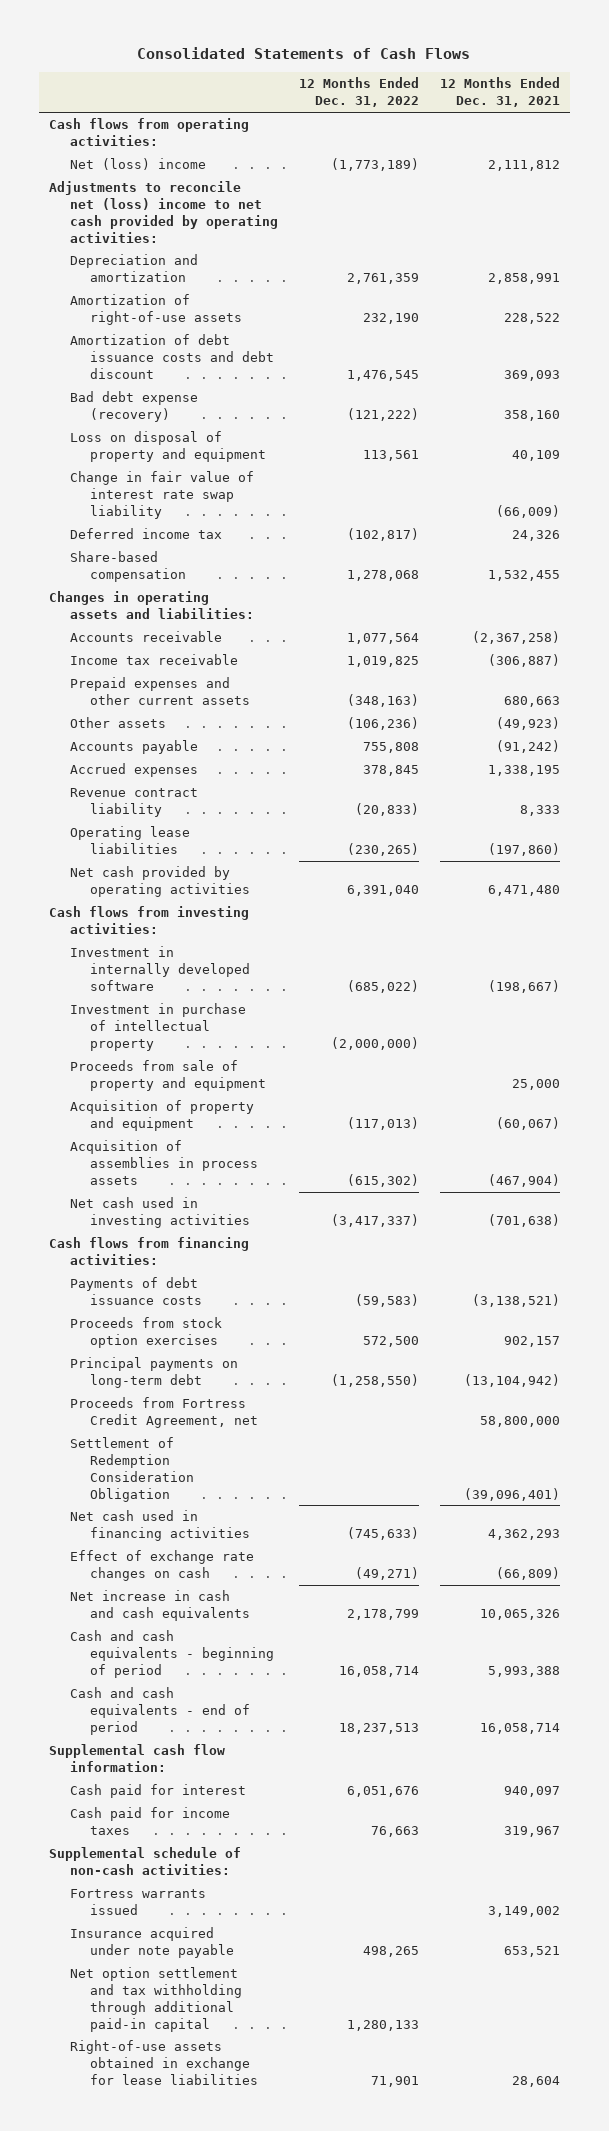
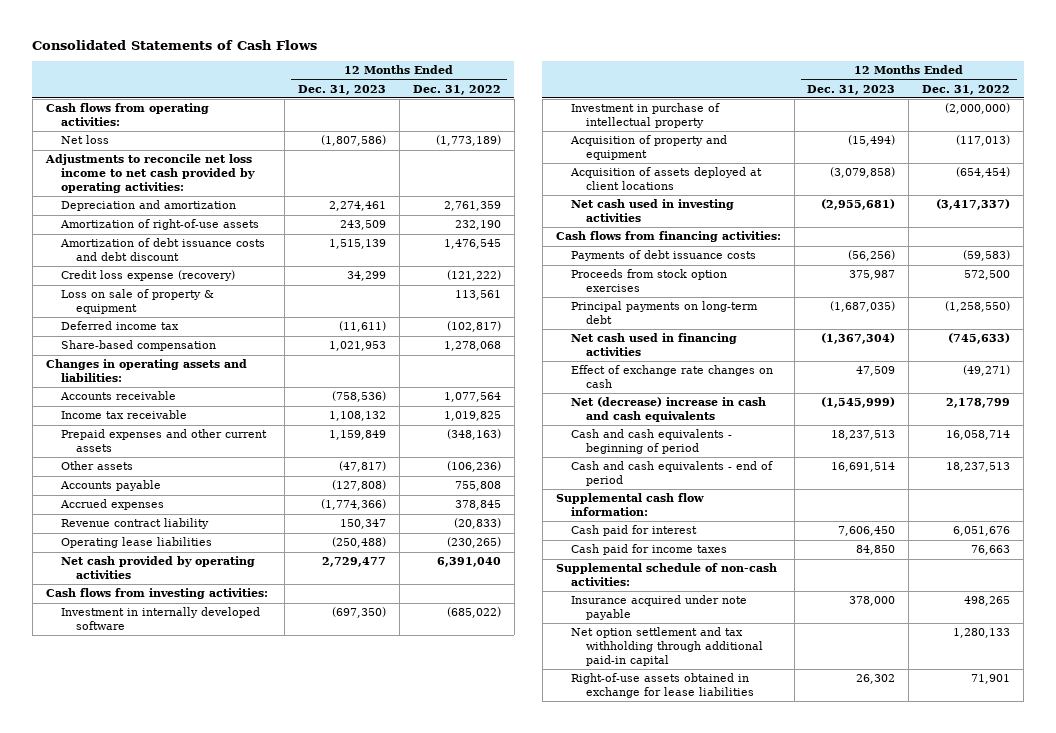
[439,77,560,108] 12 Months Ended Dec. 31, 2021 -> none
none -> [297,84,386,95] Dec. 31, 2023
[69,158,206,171] Net (loss) income -> [61,135,110,145] Net loss
[49,181,278,243] Adjustments to reconcile net (loss) income to net cash provided by operating activities: -> [44,154,256,194] Adjustments to reconcile net loss income to net cash provided by operating activities:
[69,471,254,519] Change in fair value of interest rate swap liability -> none
[69,391,198,423] Bad debt expense (recovery) -> [61,270,236,282] Credit loss expense (recovery)
[69,431,266,463] Loss on disposal of property and equipment -> [61,289,215,315] Loss on sale of property & equipment
[69,1060,266,1092] Proceeds from sale of property and equipment -> none
[69,1140,258,1185] Acquisition of assemblies in process assets -> none
none -> [569,167,762,191] Acquisition of assets deployed at client locations
[69,1397,258,1429] Proceeds from Fortress Credit Agreement, net -> none
[69,1437,194,1502] Settlement of Redemption Consideration Obligation -> none
[69,1590,250,1622] Net increase in cash and cash equivalents -> [570,397,766,423] Net (decrease) increase in cash and cash equivalents
[69,1889,206,1916] Fortress warrants issued -> none

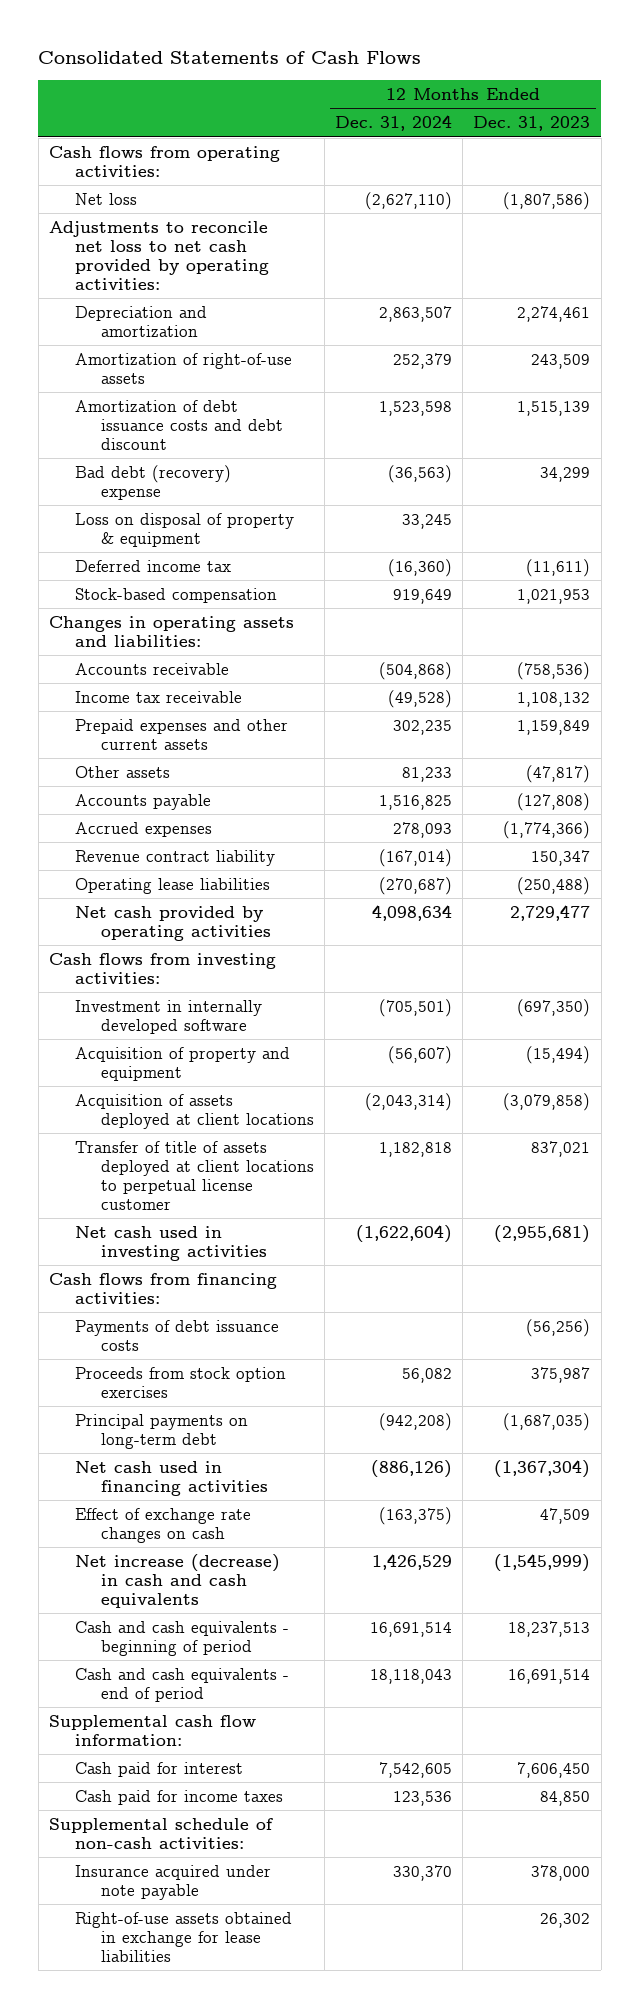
[412,84,501,95] Dec. 31, 2022 -> none
none -> [335,115,453,132] Dec. 31, 2024
[44,154,256,194] Adjustments to reconcile net loss income to net cash provided by operating activities: -> [48,220,269,290] Adjustments to reconcile net loss to net cash provided by operating activities:
[61,270,236,282] Credit loss expense (recovery) -> [74,464,231,500] Bad debt (recovery) expense
[61,289,215,315] Loss on sale of property & equipment -> [74,512,294,547] Loss on disposal of property & equipment
[61,340,217,352] Share-based compensation -> [74,587,277,603] Stock-based compensation
[570,103,720,129] Investment in purchase of intellectual property -> none
none -> [74,1140,314,1210] Transfer of title of assets deployed at client locations to perpetual license customer
[570,397,766,423] Net (decrease) increase in cash and cash equivalents -> [74,1553,280,1608] Net increase (decrease) in cash and cash equivalents
[570,627,763,667] Net option settlement and tax withholding through additional paid-in capital -> none

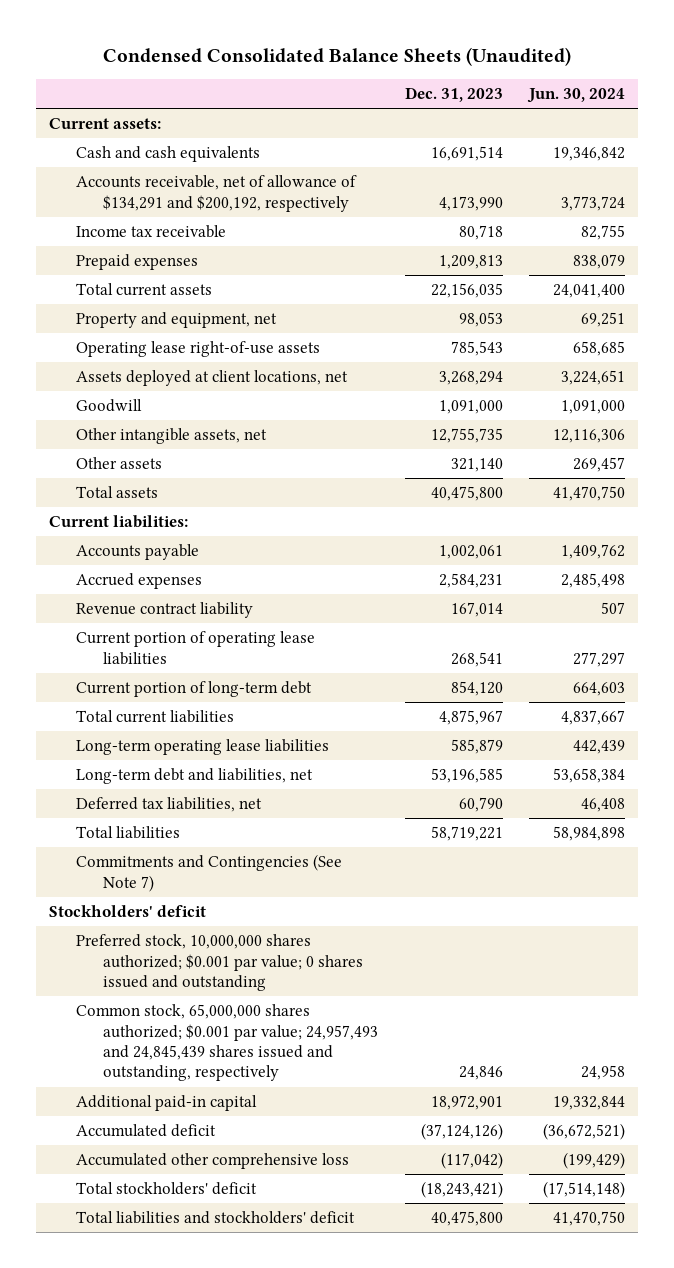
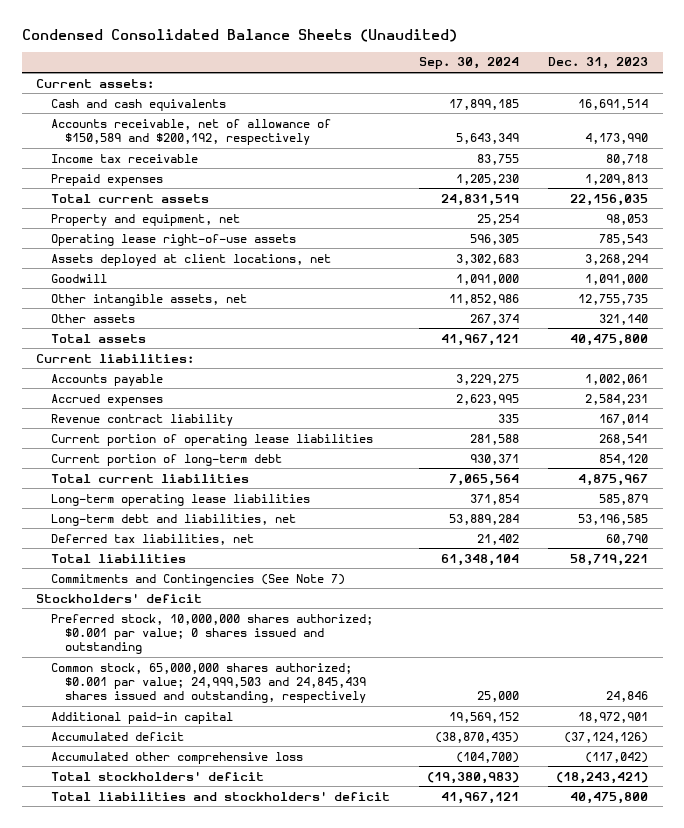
[527,88,626,104] Jun. 30, 2024 -> none
none -> [418,57,519,70] Sep. 30, 2024
[76,175,358,212] Accounts receivable, net of allowance of $134,291 and $200,192, respectively -> [50,118,331,145] Accounts receivable, net of allowance of $150,589 and $200,192, respectively
[76,1004,379,1082] Common stock, 65,000,000 shares authorized; $0.001 par value; 24,957,493 and 24,845,439 shares issued and outstanding, respectively -> [50,662,366,704] Common stock, 65,000,000 shares authorized; $0.001 par value; 24,999,503 and 24,845,439 shares issued and outstanding, respectively

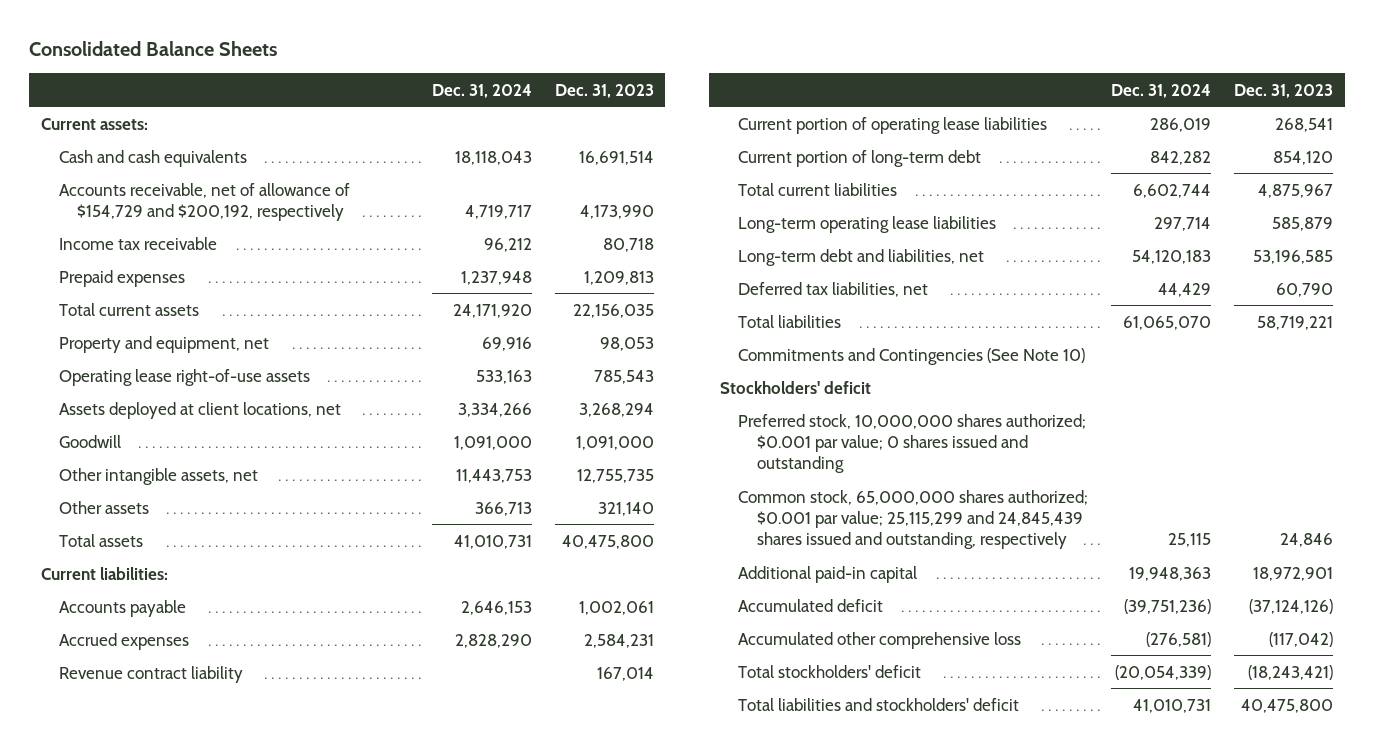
[21,29,457,43] Condensed Consolidated Balance Sheets (Unaudited) -> [29,41,278,57] Consolidated Balance Sheets
[418,57,519,70] Sep. 30, 2024 -> none
none -> [432,83,533,98] Dec. 31, 2024
[50,118,331,145] Accounts receivable, net of allowance of $150,589 and $200,192, respectively -> [59,182,351,221] Accounts receivable, net of allowance of $154,729 and $200,192, respectively
[50,573,345,586] Commitments and Contingencies (See Note 7) -> [738,347,1086,365] Commitments and Contingencies (See Note 10)
[50,662,366,704] Common stock, 65,000,000 shares authorized; $0.001 par value; 24,999,503 and 24,845,439 shares issued and outstanding, respectively -> [738,489,1089,550] Common stock, 65,000,000 shares authorized; $0.001 par value; 25,115,299 and 24,845,439 shares issued and outstanding, respectively

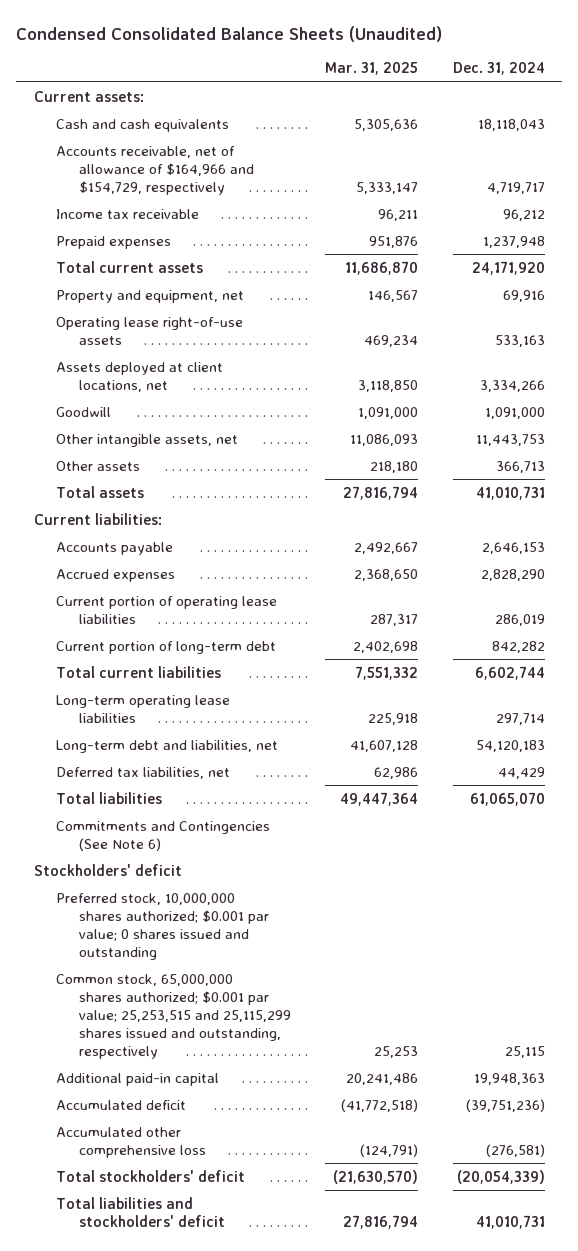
[29,41,278,57] Consolidated Balance Sheets -> [16,25,443,42] Condensed Consolidated Balance Sheets (Unaudited)
[555,83,655,98] Dec. 31, 2023 -> none
none -> [325,62,419,76] Mar. 31, 2025
[59,182,351,221] Accounts receivable, net of allowance of $154,729 and $200,192, respectively -> [56,145,254,195] Accounts receivable, net of allowance of $164,966 and $154,729, respectively
[59,665,244,683] Revenue contract liability -> none
[738,347,1086,365] Commitments and Contingencies (See Note 10) -> [56,820,271,851] Commitments and Contingencies (See Note 6)
[738,489,1089,550] Common stock, 65,000,000 shares authorized; $0.001 par value; 25,115,299 and 24,845,439 shares issued and outstanding, respectively -> [56,973,291,1059] Common stock, 65,000,000 shares authorized; $0.001 par value; 25,253,515 and 25,115,299 shares issued and outstanding, respectively

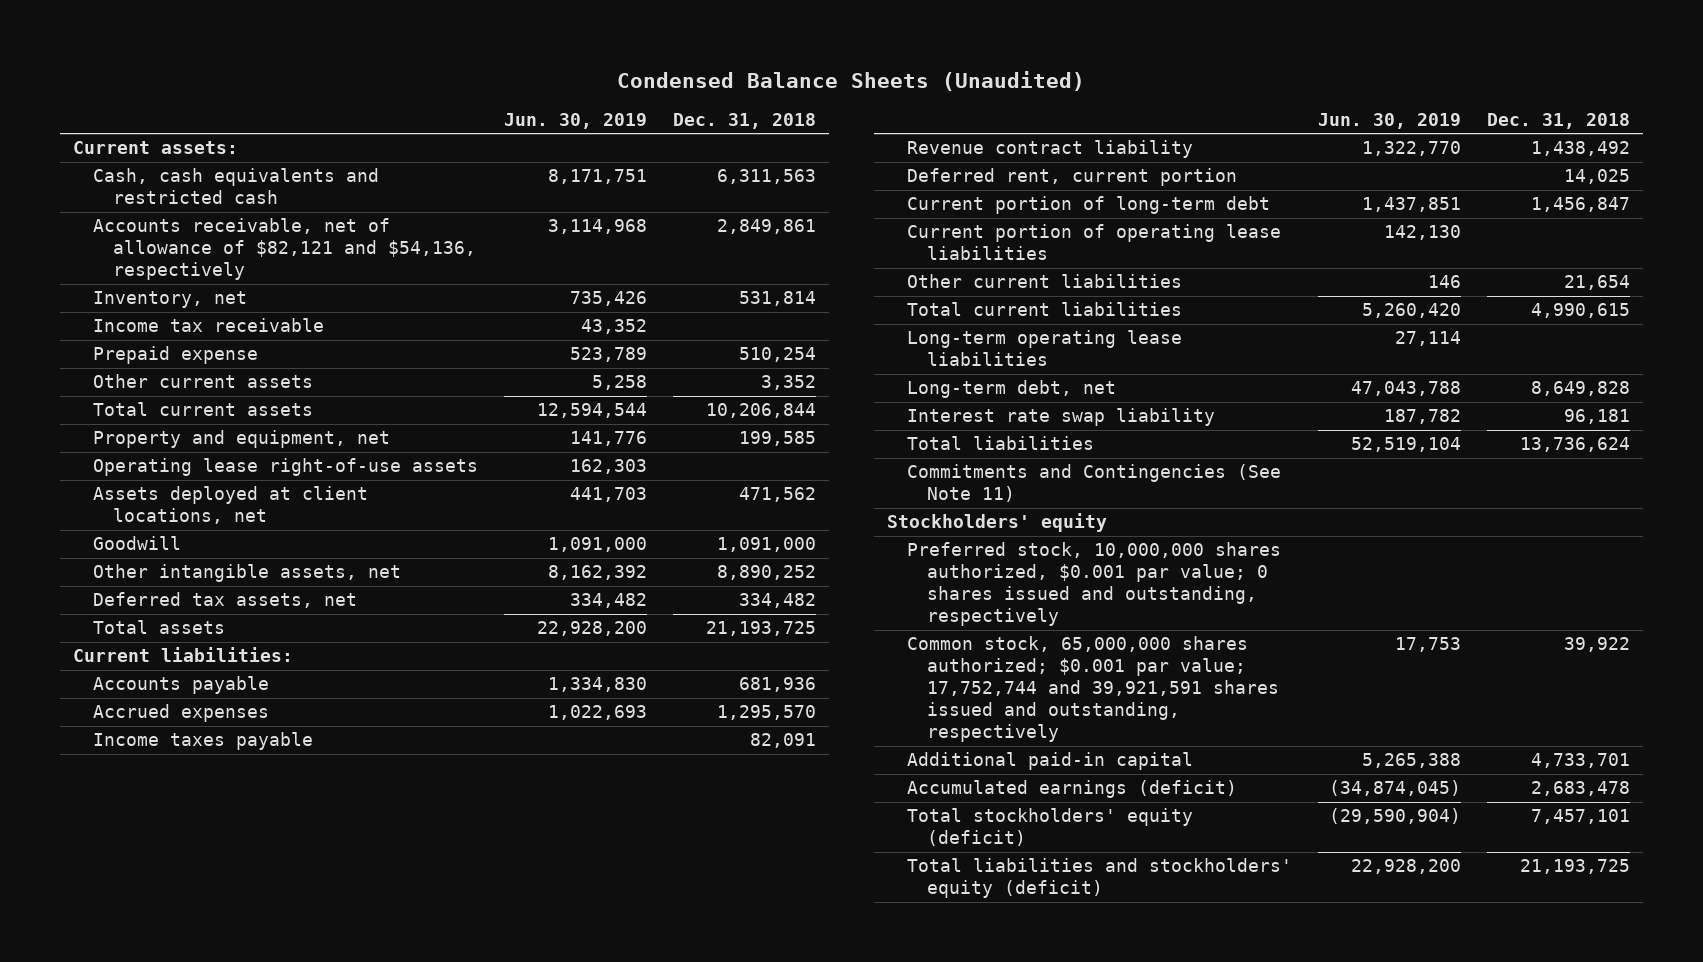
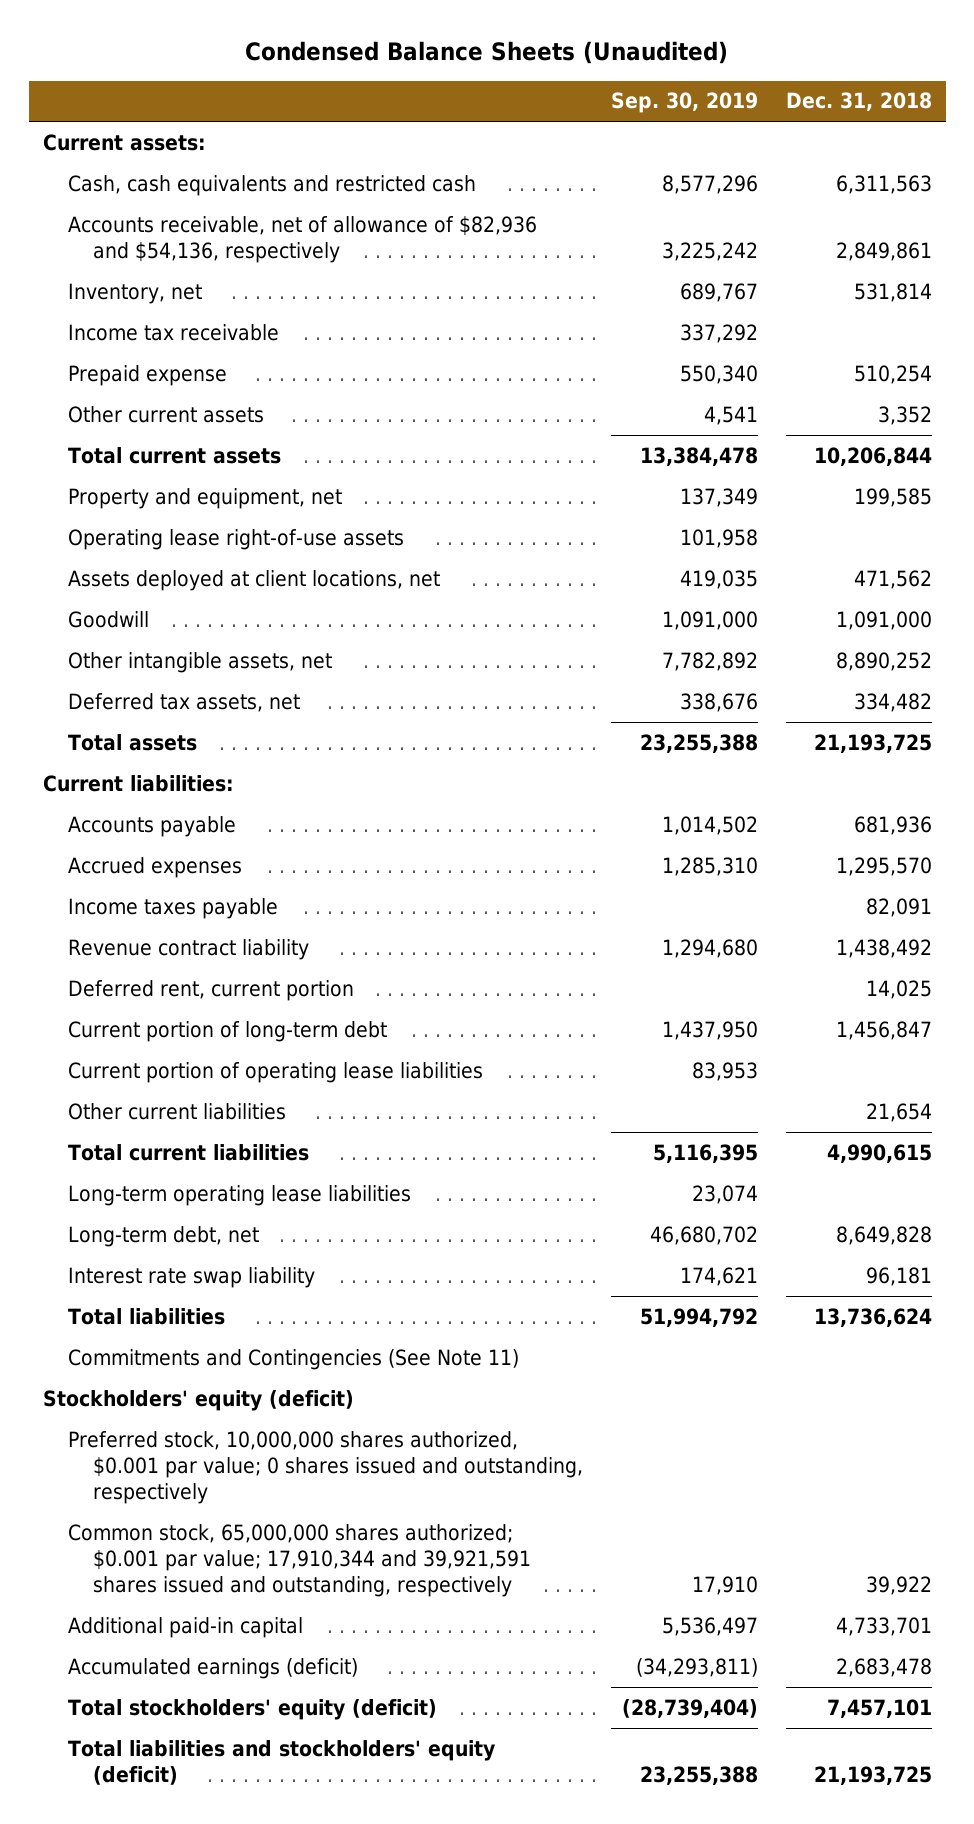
[503,112,647,129] Jun. 30, 2019 -> none
none -> [610,92,758,114] Sep. 30, 2019
[92,218,476,281] Accounts receivable, net of allowance of $82,121 and $54,136, respectively -> [67,215,537,263] Accounts receivable, net of allowance of $82,936 and $54,136, respectively
[886,513,1107,533] Stockholders' equity -> [42,1389,354,1411] Stockholders' equity (deficit)
[906,636,1279,743] Common stock, 65,000,000 shares authorized; $0.001 par value; 17,752,744 and 39,921,591 shares issued and outstanding, respectively -> [67,1523,532,1598] Common stock, 65,000,000 shares authorized; $0.001 par value; 17,910,344 and 39,921,591 shares issued and outstanding, respectively

